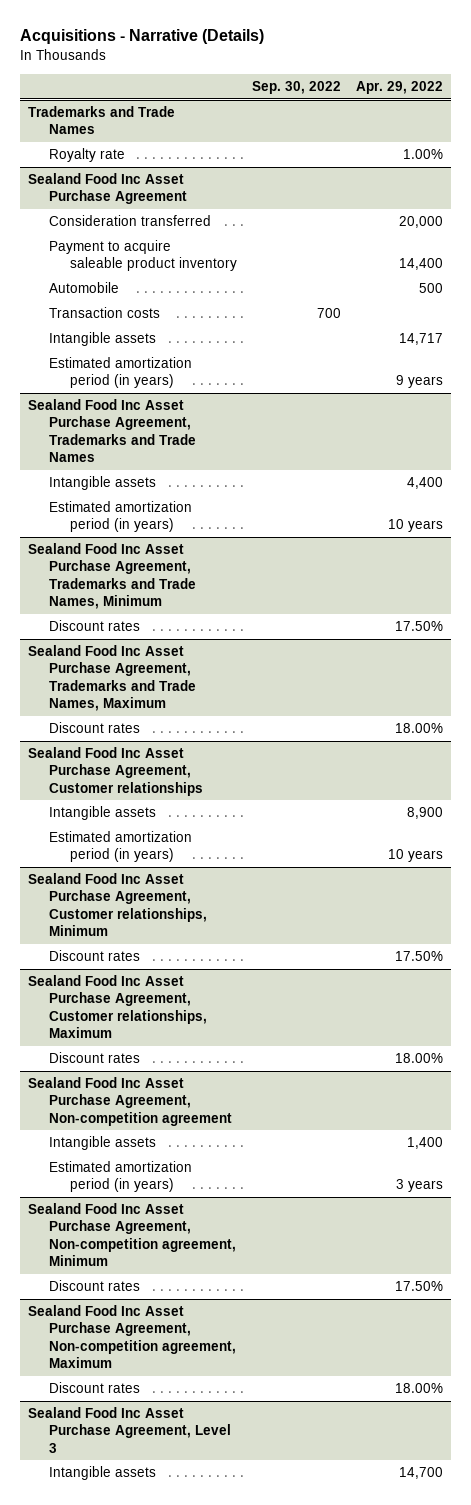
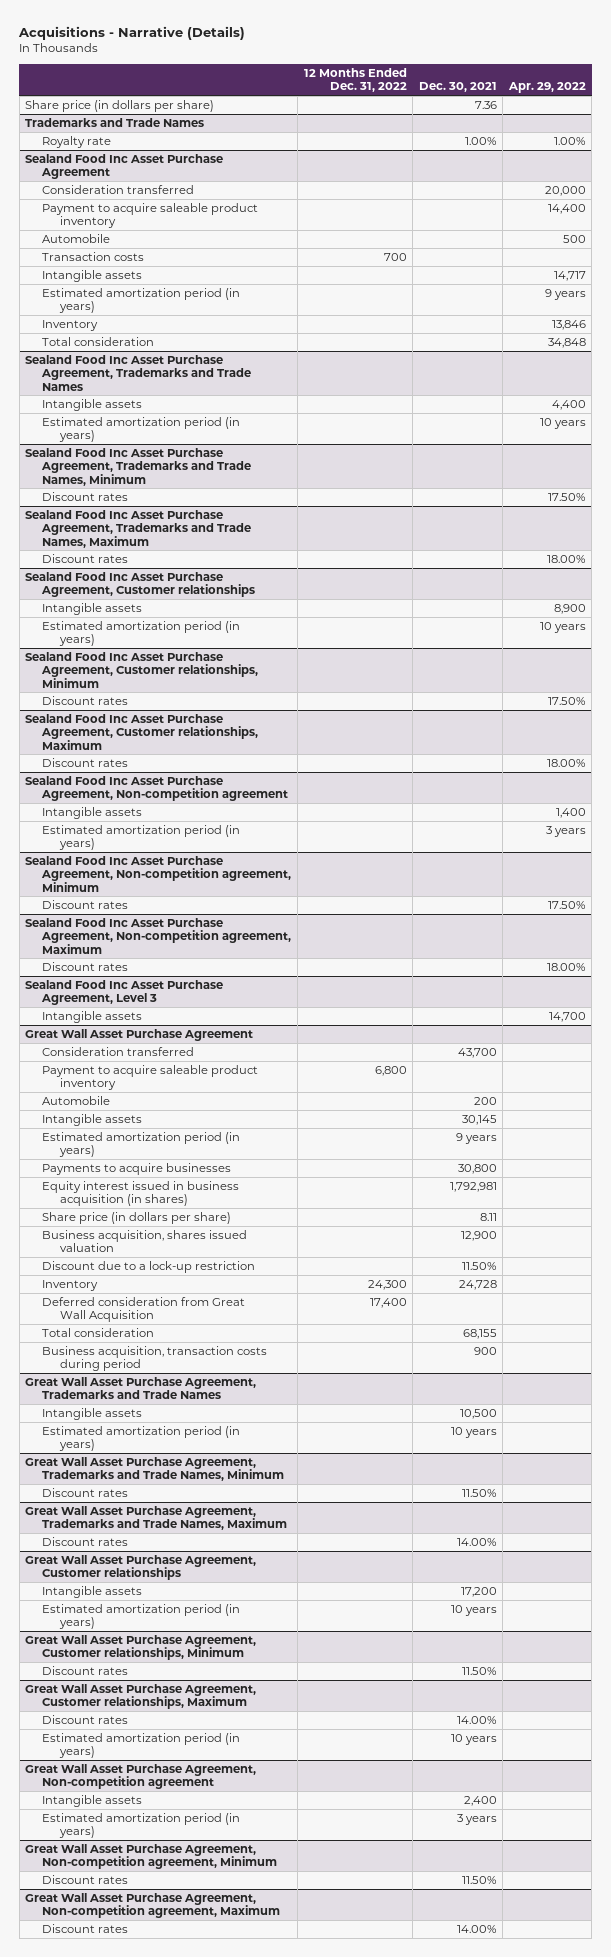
[251,80,341,94] Sep. 30, 2022 -> none
none -> [303,67,407,93] 12 Months Ended Dec. 31, 2022
none -> [418,82,497,93] Dec. 30, 2021
none -> [25,99,215,112] Share price (in dollars per share)
none -> [42,319,99,331] Inventory
none -> [42,336,155,346] Total consideration
none -> [25,1028,254,1041] Great Wall Asset Purchase Agreement
none -> [42,1046,195,1056] Consideration transferred
none -> [42,1064,259,1091] Payment to acquire saleable product inventory
none -> [42,1095,111,1105] Automobile
none -> [42,1113,143,1126] Intangible assets
none -> [42,1131,241,1158] Estimated amortization period (in years)
none -> [42,1162,232,1175] Payments to acquire businesses
none -> [42,1180,240,1207] Equity interest issued in business acquisition (in shares)
none -> [42,1211,232,1224] Share price (in dollars per share)
none -> [42,1229,248,1253] Business acquisition, shares issued valuation
none -> [42,1260,256,1273] Discount due to a lock-up restriction
none -> [42,1279,99,1291] Inventory
none -> [42,1296,246,1323] Deferred consideration from Great Wall Acquisition
none -> [42,1327,155,1337] Total consideration
none -> [42,1345,268,1372] Business acquisition, transaction costs during period
none -> [25,1376,257,1400] Great Wall Asset Purchase Agreement, Trademarks and Trade Names
none -> [42,1407,143,1420] Intangible assets
none -> [42,1425,241,1452] Estimated amortization period (in years)
none -> [25,1456,285,1482] Great Wall Asset Purchase Agreement, Trademarks and Trade Names, Minimum
none -> [42,1487,129,1497] Discount rates
none -> [25,1505,288,1531] Great Wall Asset Purchase Agreement, Trademarks and Trade Names, Maximum
none -> [42,1536,129,1546] Discount rates
none -> [25,1554,257,1581] Great Wall Asset Purchase Agreement, Customer relationships
none -> [42,1585,143,1598] Intangible assets
none -> [42,1603,241,1630] Estimated amortization period (in years)
none -> [25,1634,257,1661] Great Wall Asset Purchase Agreement, Customer relationships, Minimum
none -> [42,1665,129,1675] Discount rates
none -> [25,1683,257,1710] Great Wall Asset Purchase Agreement, Customer relationships, Maximum
none -> [42,1714,129,1724] Discount rates
none -> [42,1732,241,1759] Estimated amortization period (in years)
none -> [25,1763,257,1790] Great Wall Asset Purchase Agreement, Non-competition agreement
none -> [42,1794,143,1807] Intangible assets
none -> [42,1812,241,1839] Estimated amortization period (in years)
none -> [25,1843,278,1870] Great Wall Asset Purchase Agreement, Non-competition agreement, Minimum
none -> [42,1874,129,1884] Discount rates
none -> [25,1892,281,1919] Great Wall Asset Purchase Agreement, Non-competition agreement, Maximum
none -> [42,1923,129,1933] Discount rates

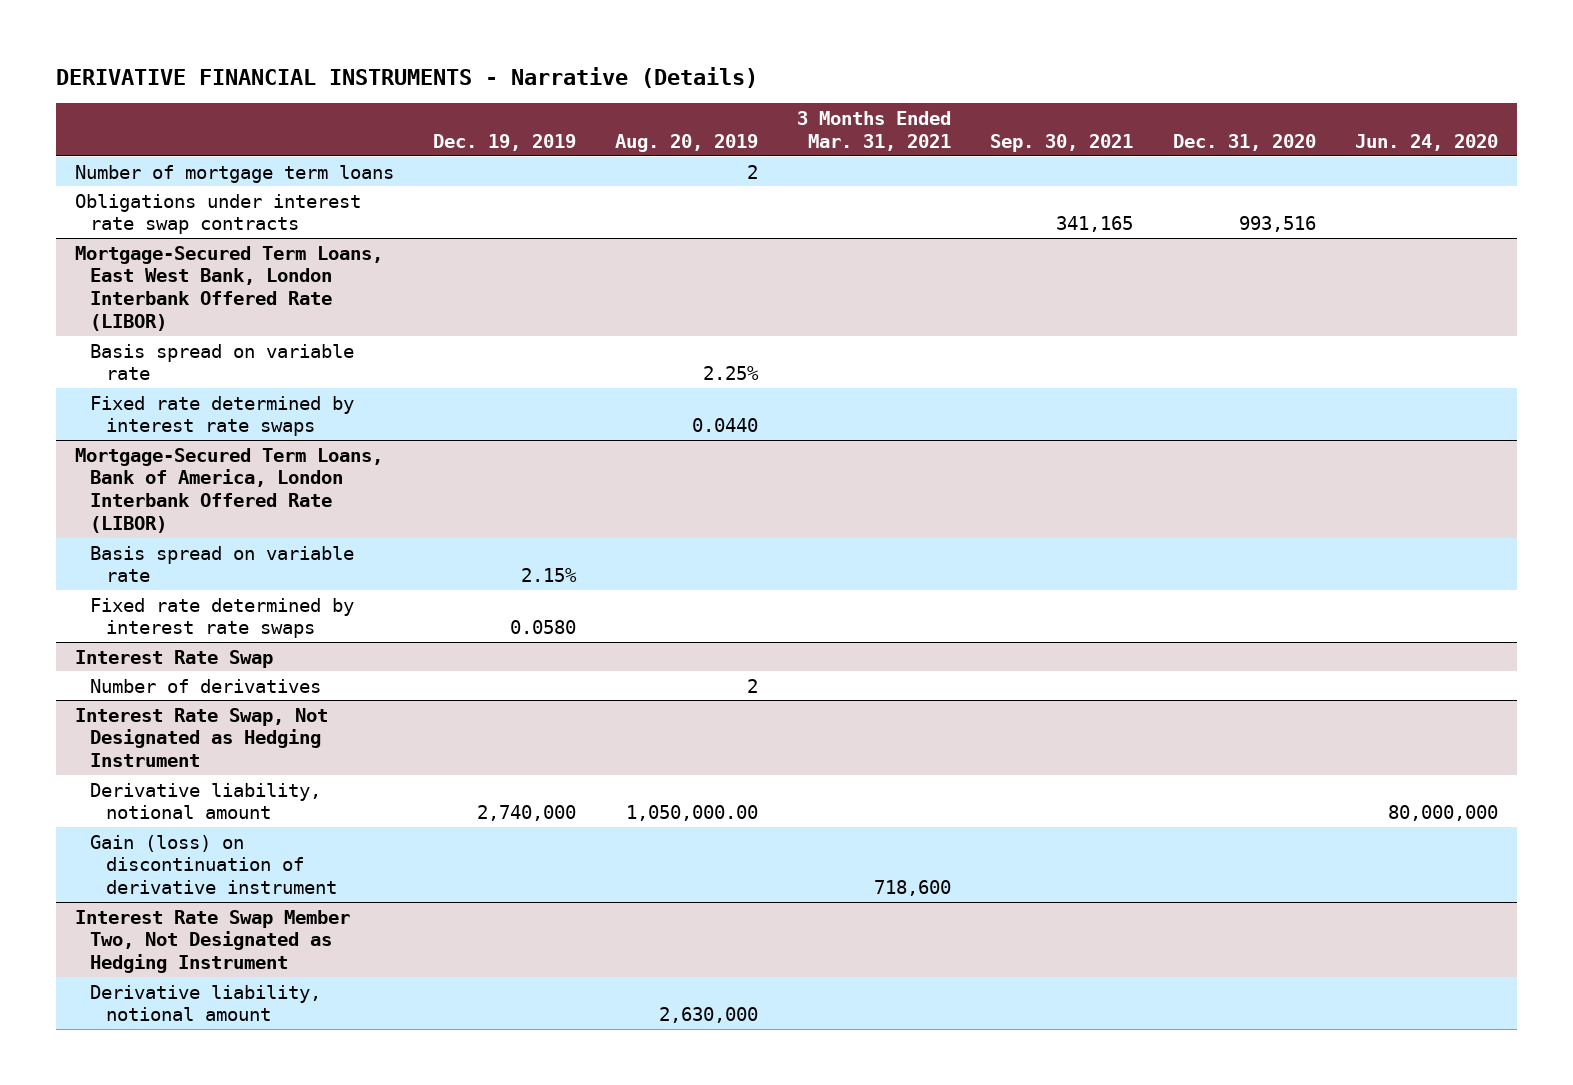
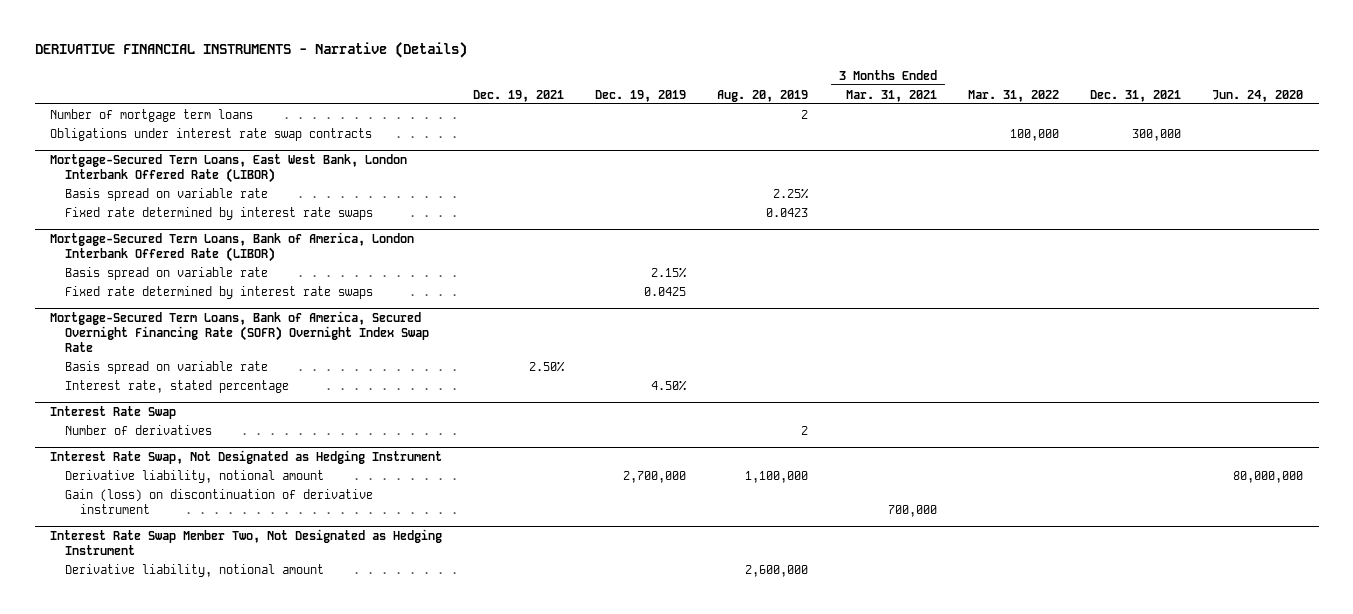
[990,133,1134,152] Sep. 30, 2021 -> none
[1172,133,1316,151] Dec. 31, 2020 -> none
none -> [473,89,565,102] Dec. 19, 2021
none -> [968,89,1060,102] Mar. 31, 2022
none -> [1090,89,1182,102] Dec. 31, 2021
[692,418,759,433] 0.0440 -> [766,207,809,217] 0.0423
[510,620,577,635] 0.0580 -> [644,286,687,296] 0.0425
none -> [50,311,429,352] Mortgage-Secured Term Loans, Bank of America, Secured Overnight Financing Rate (SOFR) Overnight Index Swap Rate
none -> [64,360,268,374] Basis spread on variable rate
none -> [64,379,289,393] Interest rate, stated percentage
[477,805,577,822] 2,740,000 -> [623,470,687,483] 2,700,000
[626,805,759,822] 1,050,000.00 -> [745,470,809,483] 1,100,000
[874,880,952,897] 718,600 -> [888,504,938,517] 700,000
[659,1007,759,1024] 2,630,000 -> [745,564,809,577] 2,600,000

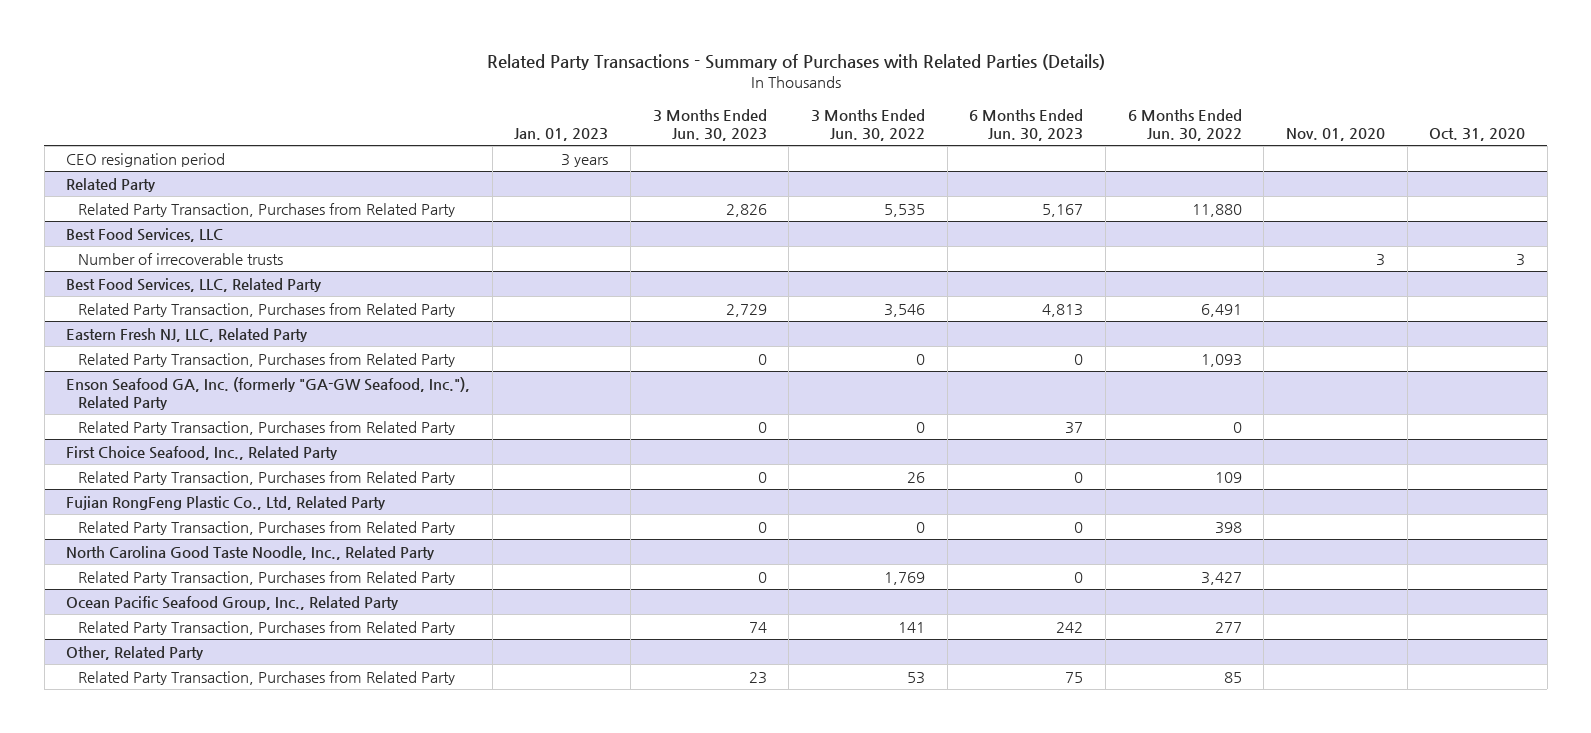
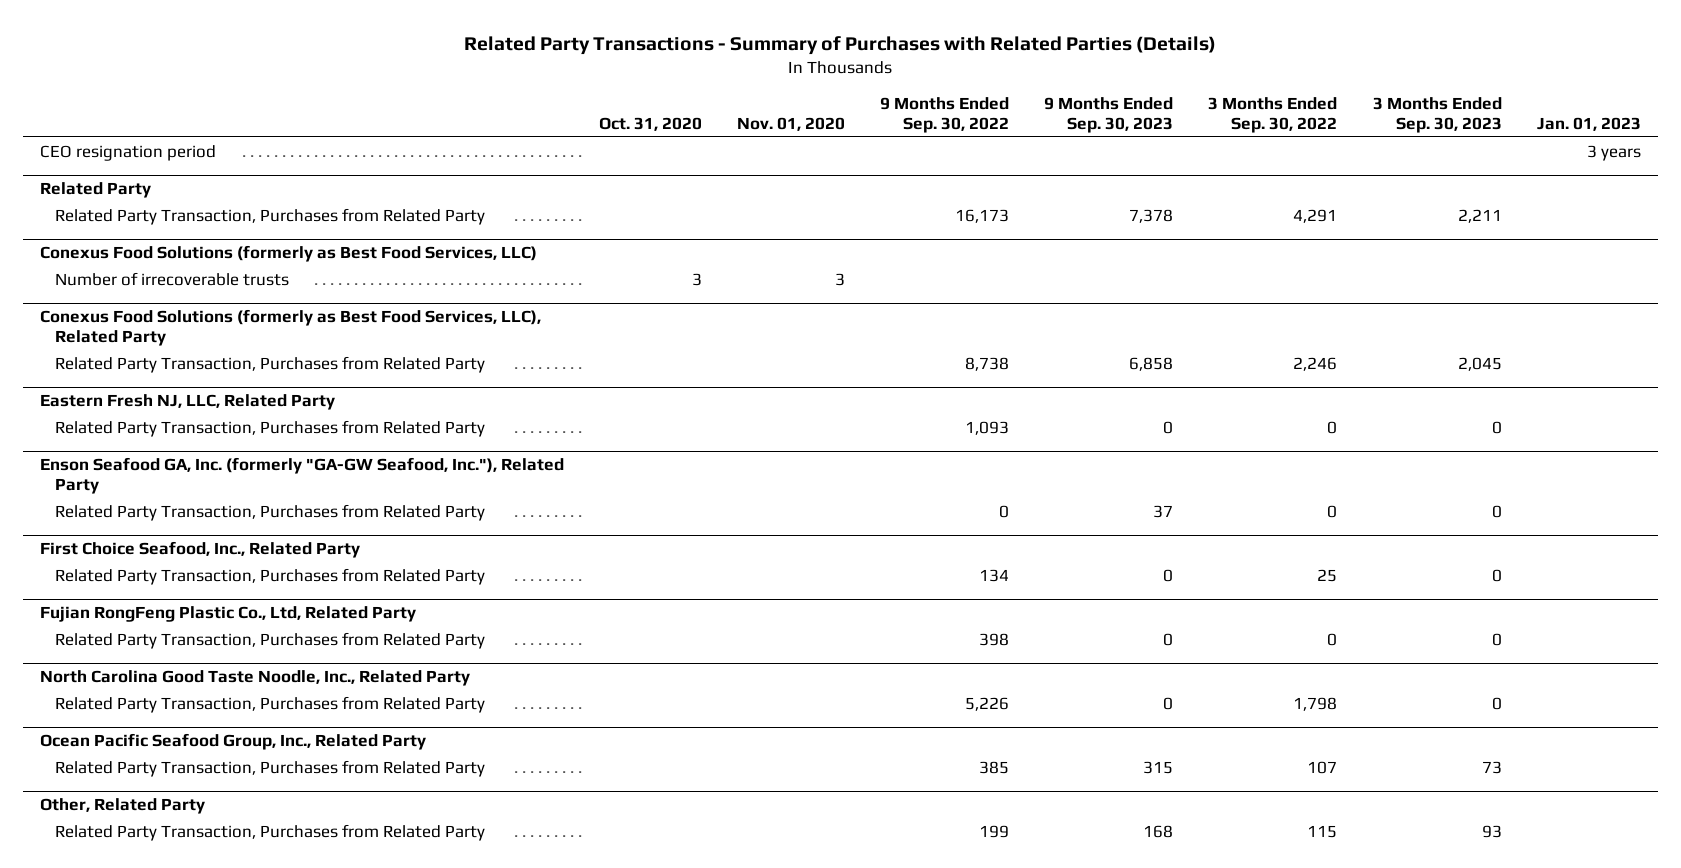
[652,108,767,141] 3 Months Ended Jun. 30, 2023 -> none
[811,108,926,141] 3 Months Ended Jun. 30, 2022 -> none
[969,108,1084,141] 6 Months Ended Jun. 30, 2023 -> none
[1127,108,1242,141] 6 Months Ended Jun. 30, 2022 -> none
none -> [880,96,1010,134] 9 Months Ended Sep. 30, 2022
none -> [1044,96,1174,134] 9 Months Ended Sep. 30, 2023
none -> [1208,96,1338,134] 3 Months Ended Sep. 30, 2022
none -> [1372,96,1502,134] 3 Months Ended Sep. 30, 2023
[66,227,224,242] Best Food Services, LLC -> [40,245,538,263] Conexus Food Solutions (formerly as Best Food Services, LLC)
[66,277,323,292] Best Food Services, LLC, Related Party -> [40,309,542,347] Conexus Food Solutions (formerly as Best Food Services, LLC), Related Party

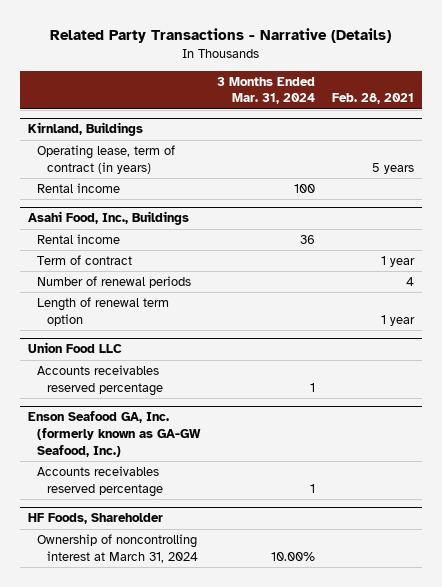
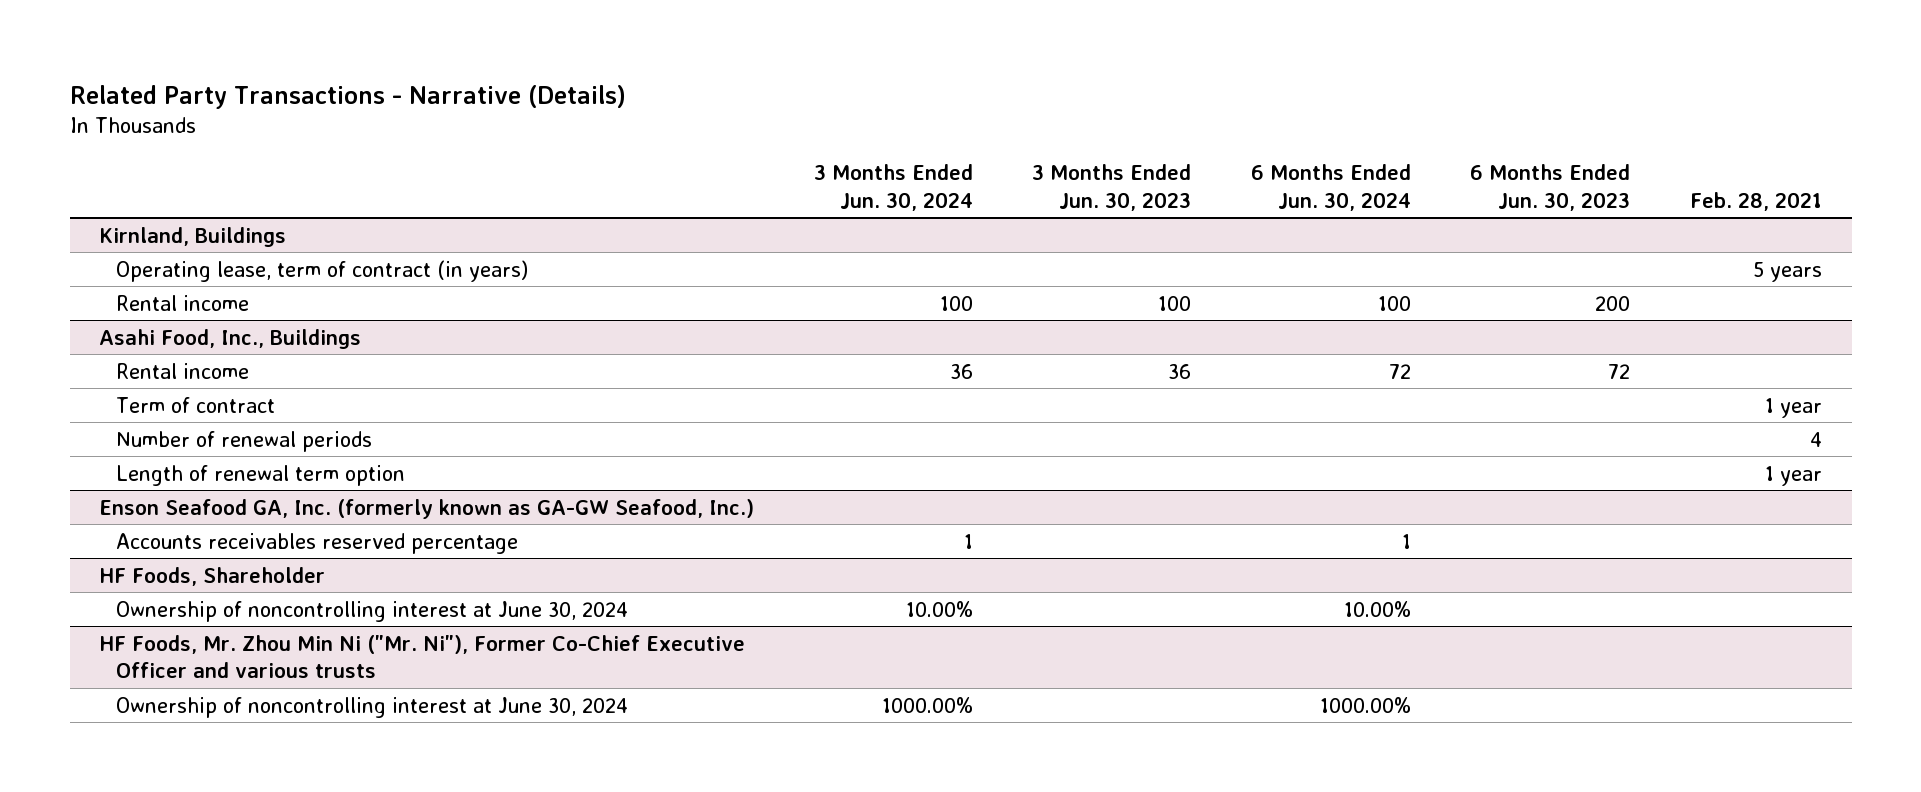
[217,76,316,105] 3 Months Ended Mar. 31, 2024 -> none
none -> [813,164,973,211] 3 Months Ended Jun. 30, 2024
none -> [1032,164,1192,211] 3 Months Ended Jun. 30, 2023
none -> [1250,164,1411,211] 6 Months Ended Jun. 30, 2024
none -> [1470,164,1631,211] 6 Months Ended Jun. 30, 2023
[27,342,122,354] Union Food LLC -> none
[37,365,163,396] Accounts receivables reserved percentage -> none
[37,534,198,563] Ownership of noncontrolling interest at March 31, 2024 -> [115,600,628,622] Ownership of noncontrolling interest at June 30, 2024
none -> [99,634,746,679] HF Foods, Mr. Zhou Min Ni ("Mr. Ni"), Former Co-Chief Executive Officer and various trusts
none -> [115,696,628,718] Ownership of noncontrolling interest at June 30, 2024

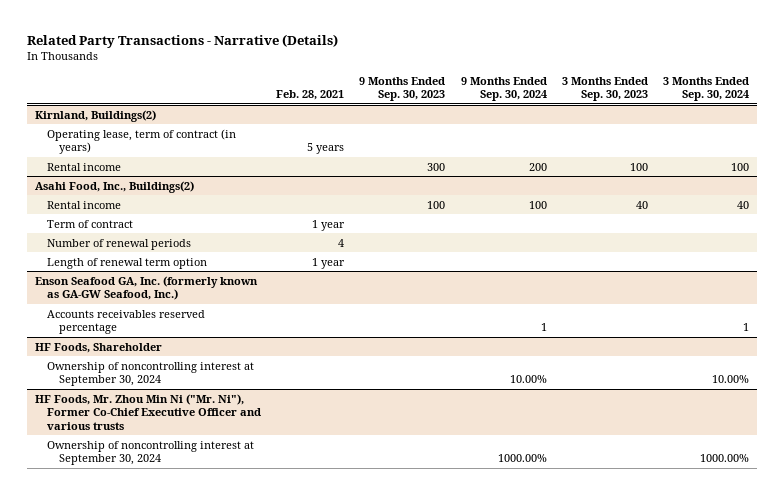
[813,164,973,211] 3 Months Ended Jun. 30, 2024 -> none
[1032,164,1192,211] 3 Months Ended Jun. 30, 2023 -> none
[1250,164,1411,211] 6 Months Ended Jun. 30, 2024 -> none
[1470,164,1631,211] 6 Months Ended Jun. 30, 2023 -> none
none -> [359,76,446,102] 9 Months Ended Sep. 30, 2023
none -> [460,76,547,102] 9 Months Ended Sep. 30, 2024
none -> [561,76,648,102] 3 Months Ended Sep. 30, 2023
none -> [663,76,750,102] 3 Months Ended Sep. 30, 2024
[99,226,287,247] Kirnland, Buildings -> [34,109,156,122] Kirnland, Buildings(2)
[99,328,362,349] Asahi Food, Inc., Buildings -> [34,180,194,193] Asahi Food, Inc., Buildings(2)
[115,600,628,622] Ownership of noncontrolling interest at June 30, 2024 -> [46,361,254,387] Ownership of noncontrolling interest at September 30, 2024
[115,696,628,718] Ownership of noncontrolling interest at June 30, 2024 -> [46,440,254,466] Ownership of noncontrolling interest at September 30, 2024

